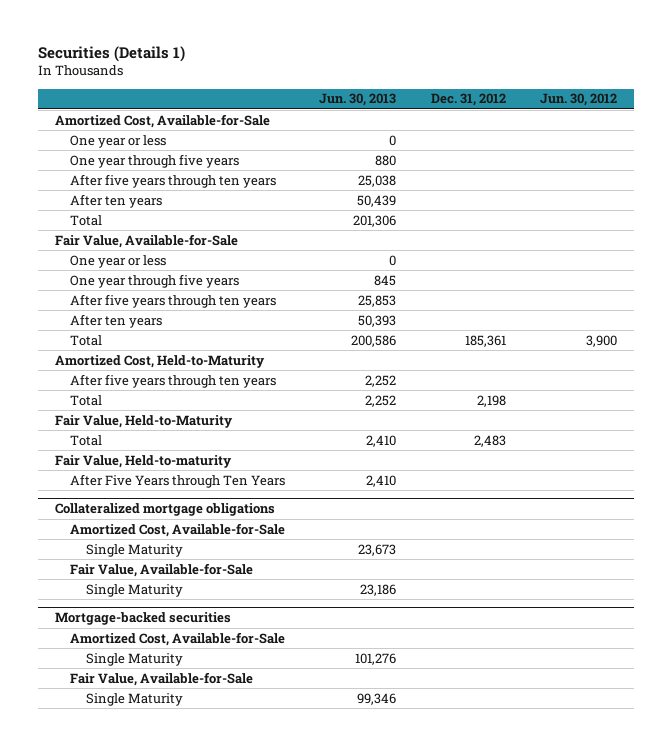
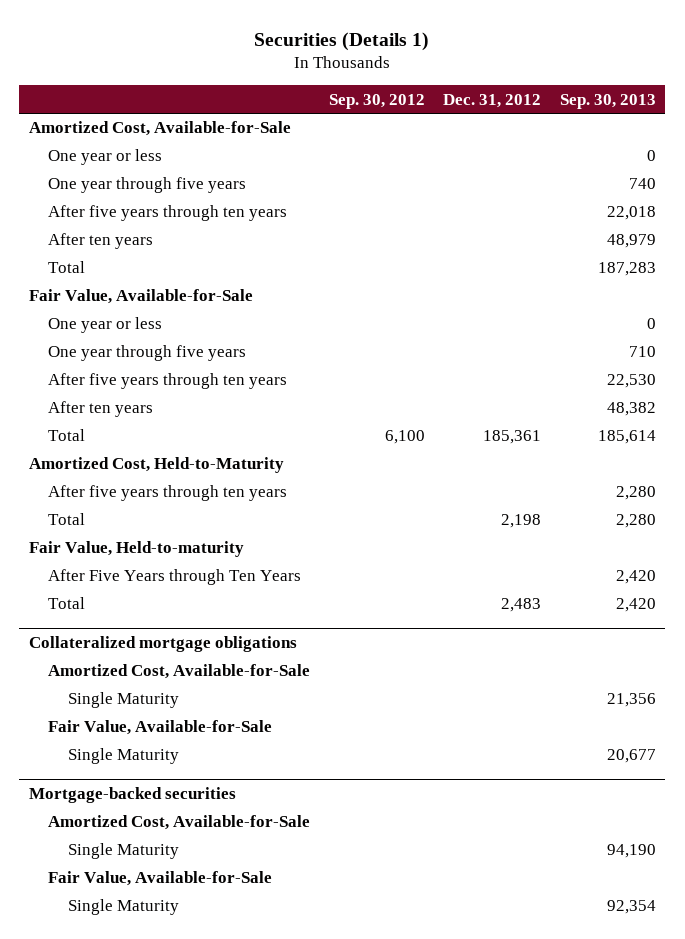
[319,93,397,107] Jun. 30, 2013 -> none
[539,93,617,107] Jun. 30, 2012 -> none
none -> [328,93,425,109] Sep. 30, 2012
none -> [559,93,656,109] Sep. 30, 2013
[54,414,233,428] Fair Value, Held-to-Maturity -> none
[70,434,103,446] Total -> [48,597,86,610] Total

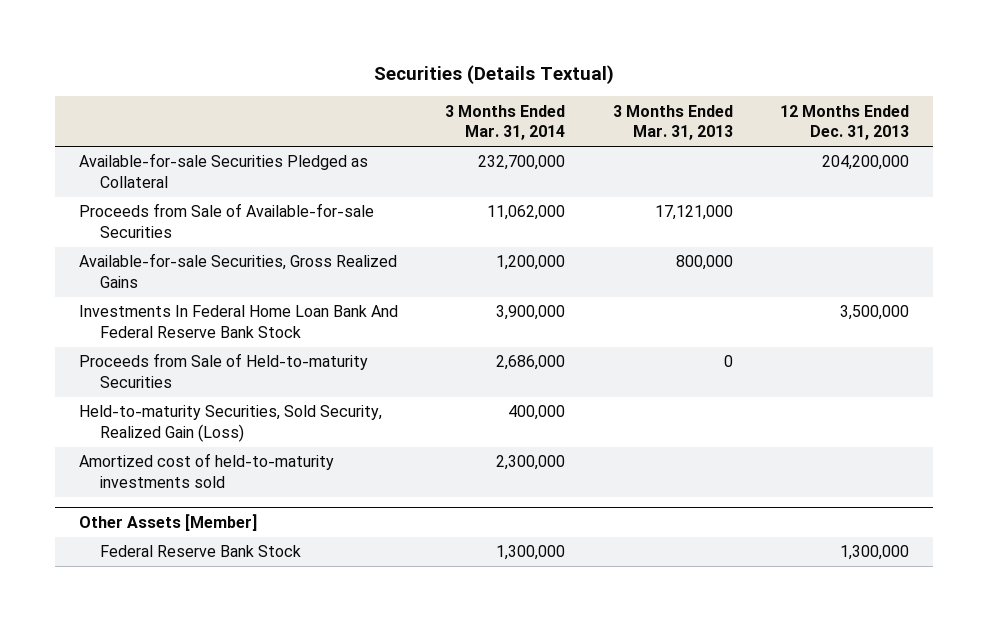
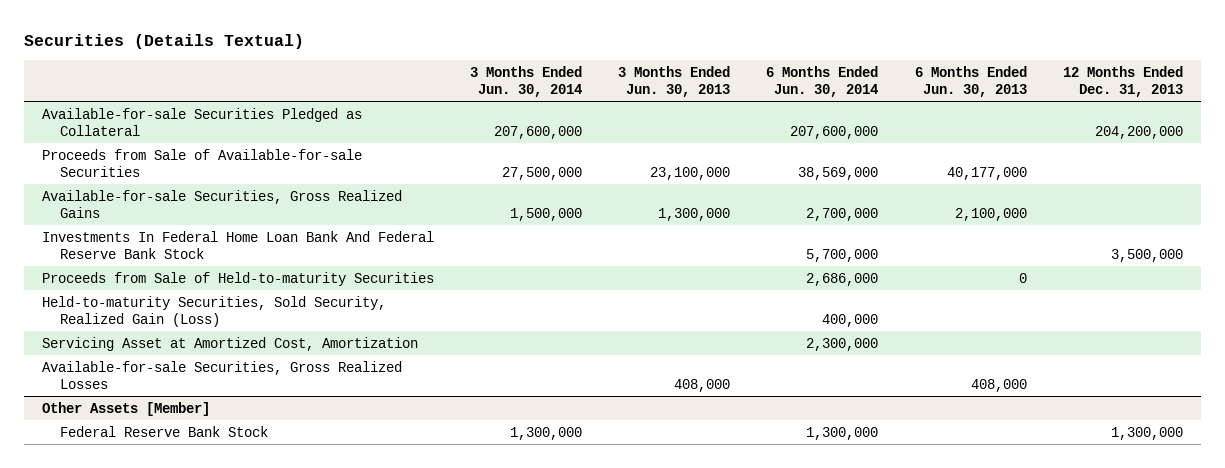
[445,104,566,141] 3 Months Ended Mar. 31, 2014 -> none
[612,104,733,141] 3 Months Ended Mar. 31, 2013 -> none
none -> [470,65,583,97] 3 Months Ended Jun. 30, 2014
none -> [618,65,731,97] 3 Months Ended Jun. 30, 2013
none -> [766,65,879,97] 6 Months Ended Jun. 30, 2014
none -> [914,65,1027,97] 6 Months Ended Jun. 30, 2013
[78,453,334,488] Amortized cost of held-to-maturity investments sold -> [42,336,419,351] Servicing Asset at Amortized Cost, Amortization
none -> [42,360,403,389] Available-for-sale Securities, Gross Realized Losses

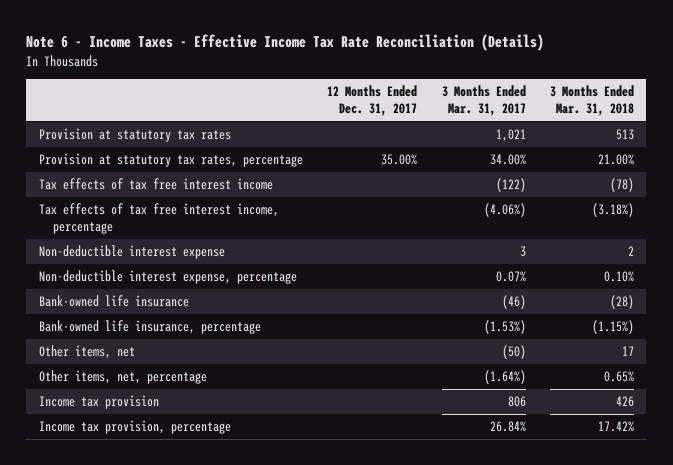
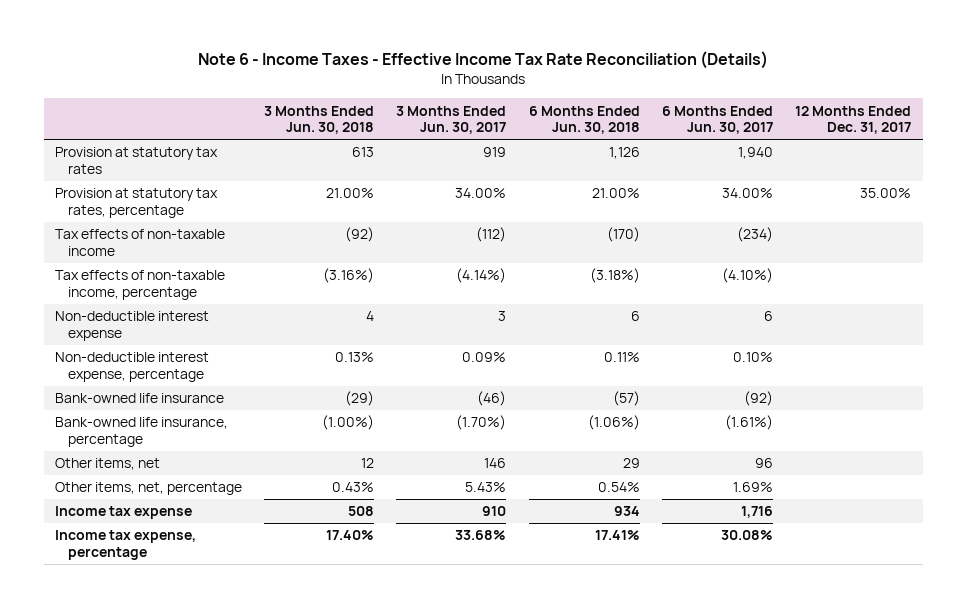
[441,85,526,117] 3 Months Ended Mar. 31, 2017 -> none
[550,85,635,117] 3 Months Ended Mar. 31, 2018 -> none
none -> [264,105,375,135] 3 Months Ended Jun. 30, 2018
none -> [396,105,507,135] 3 Months Ended Jun. 30, 2017
none -> [528,105,640,135] 6 Months Ended Jun. 30, 2018
none -> [662,105,774,135] 6 Months Ended Jun. 30, 2017
[38,178,273,191] Tax effects of tax free interest income -> [54,229,225,257] Tax effects of non-taxable income
[38,203,279,234] Tax effects of tax free interest income, percentage -> [54,270,225,301] Tax effects of non-taxable income, percentage
[38,395,159,410] Income tax provision -> [54,506,192,520] Income tax expense
[38,420,231,435] Income tax provision, percentage -> [54,530,196,561] Income tax expense, percentage

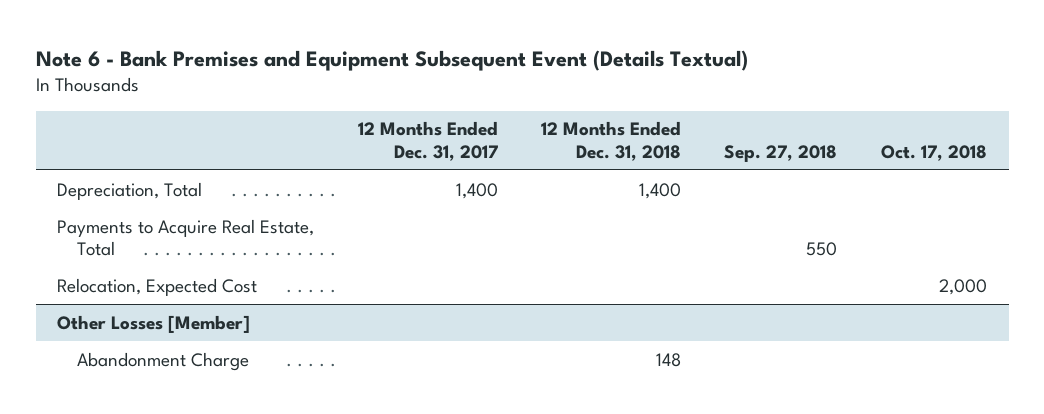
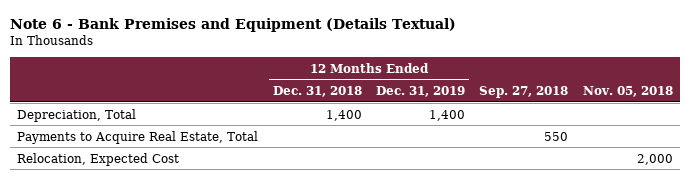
[35,49,748,71] Note 6 - Bank Premises and Equipment Subsequent Event (Details Textual) -> [10,17,457,32] Note 6 - Bank Premises and Equipment (Details Textual)
[357,121,498,161] 12 Months Ended Dec. 31, 2017 -> none
[880,144,987,161] Oct. 17, 2018 -> none
none -> [376,85,466,97] Dec. 31, 2019
none -> [582,85,673,97] Nov. 05, 2018
[57,314,251,333] Other Losses [Member] -> none
[77,351,250,371] Abandonment Charge -> none

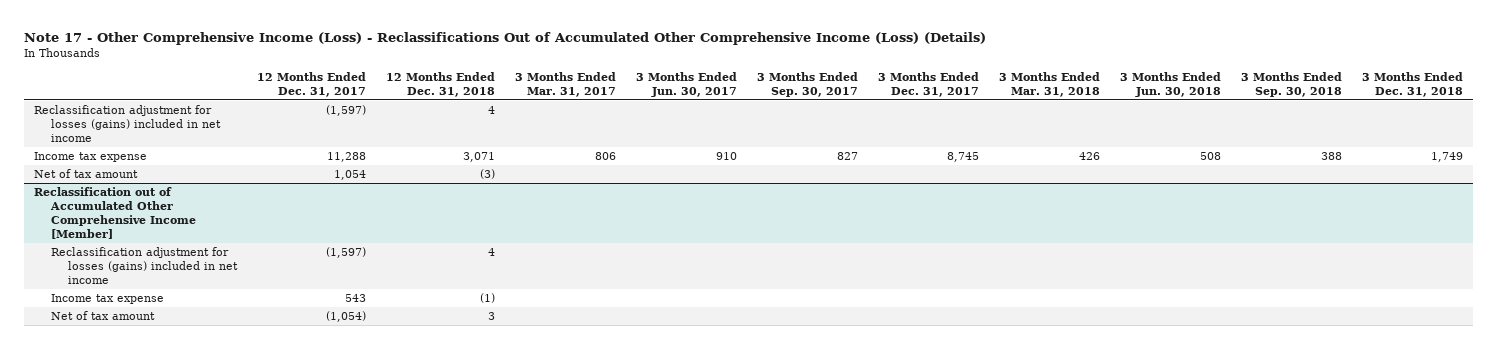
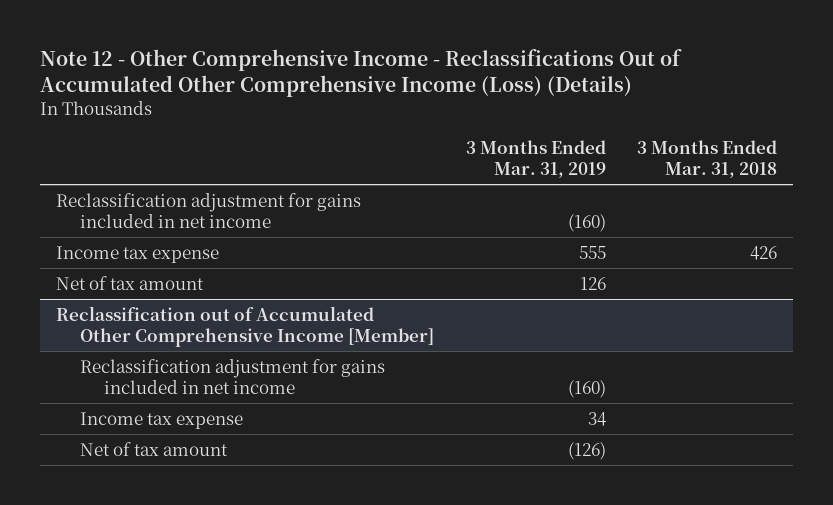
[24,31,987,45] Note 17 - Other Comprehensive Income (Loss) - Reclassifications Out of Accumulated Other Comprehensive Income (Loss) (Details) -> [39,48,682,98] Note 12 - Other Comprehensive Income - Reclassifications Out of Accumulated Other Comprehensive Income (Loss) (Details)
[257,71,367,97] 12 Months Ended Dec. 31, 2017 -> none
[386,71,496,97] 12 Months Ended Dec. 31, 2018 -> none
[515,71,617,97] 3 Months Ended Mar. 31, 2017 -> none
[636,71,738,97] 3 Months Ended Jun. 30, 2017 -> none
[757,71,859,97] 3 Months Ended Sep. 30, 2017 -> none
[878,71,980,97] 3 Months Ended Dec. 31, 2017 -> none
[1120,71,1222,97] 3 Months Ended Jun. 30, 2018 -> none
[1241,71,1343,97] 3 Months Ended Sep. 30, 2018 -> none
[1362,71,1464,97] 3 Months Ended Dec. 31, 2018 -> none
none -> [465,139,606,179] 3 Months Ended Mar. 31, 2019
[34,105,222,142] Reclassification adjustment for losses (gains) included in net income -> [55,192,361,229] Reclassification adjustment for gains included in net income
[51,247,239,284] Reclassification adjustment for losses (gains) included in net income -> [79,358,385,395] Reclassification adjustment for gains included in net income

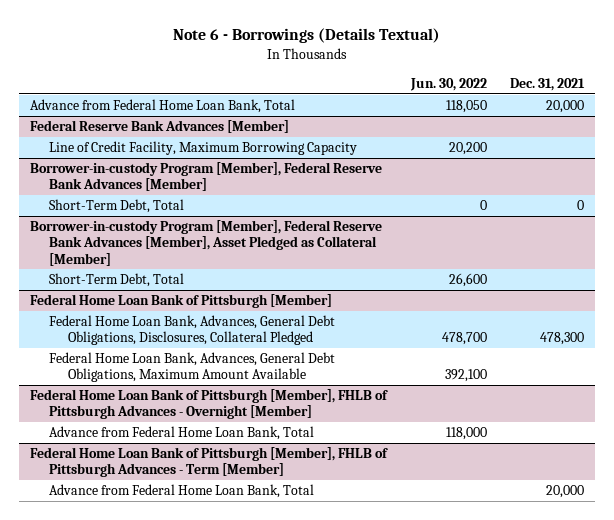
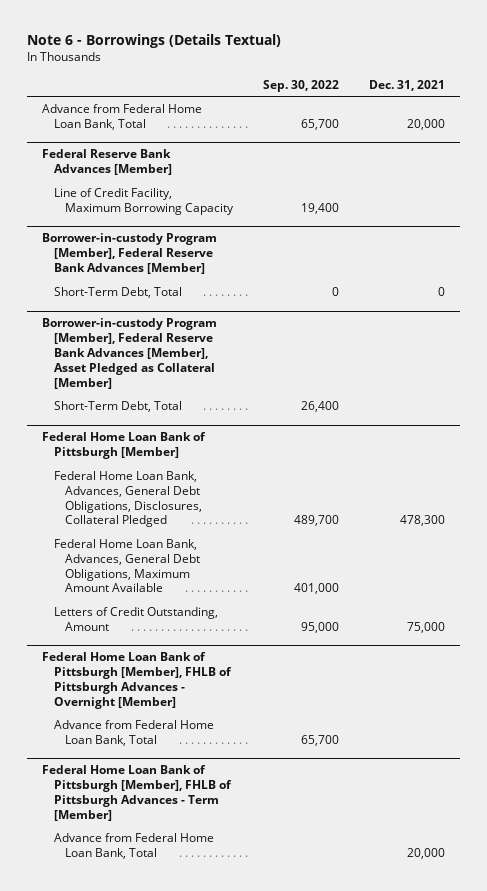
[409,78,487,92] Jun. 30, 2022 -> none
none -> [263,79,340,92] Sep. 30, 2022
none -> [53,606,218,631] Letters of Credit Outstanding, Amount

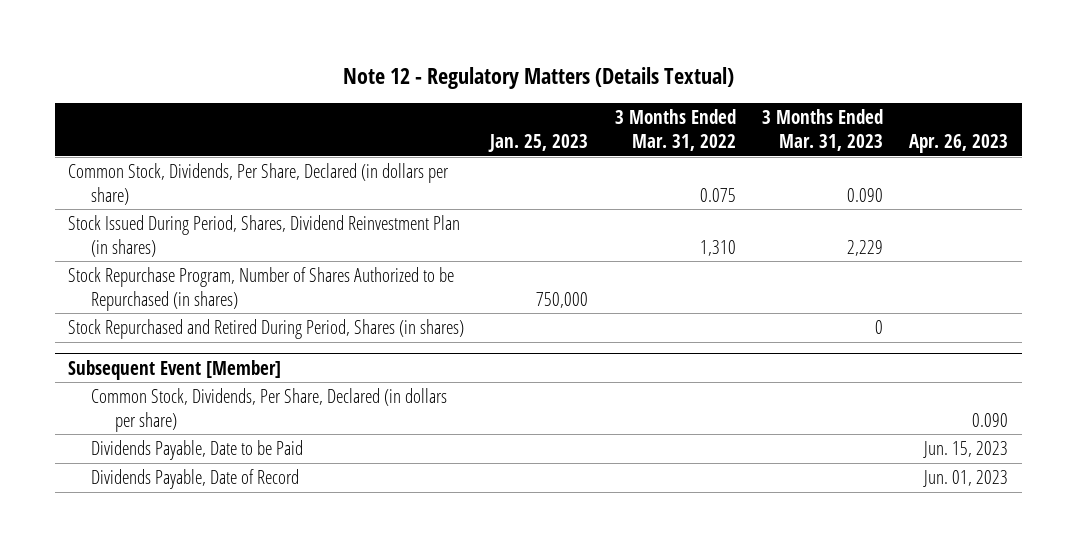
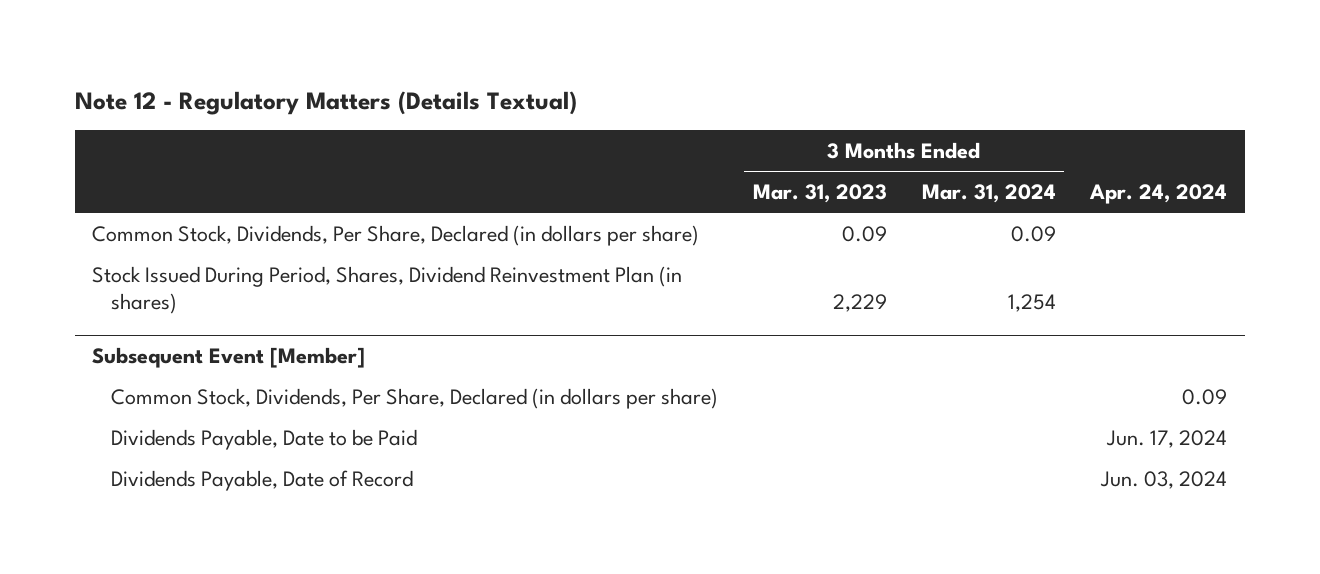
[488,133,589,152] Jan. 25, 2023 -> none
[614,109,736,151] 3 Months Ended Mar. 31, 2022 -> none
[909,133,1009,153] Apr. 26, 2023 -> none
none -> [921,184,1056,204] Mar. 31, 2024
none -> [1089,184,1228,205] Apr. 24, 2024
[846,187,883,202] 0.090 -> [841,225,887,242] 0.09
[67,267,454,311] Stock Repurchase Program, Number of Shares Authorized to be Repurchased (in shares) -> none
[67,319,464,340] Stock Repurchased and Retired During Period, Shares (in shares) -> none

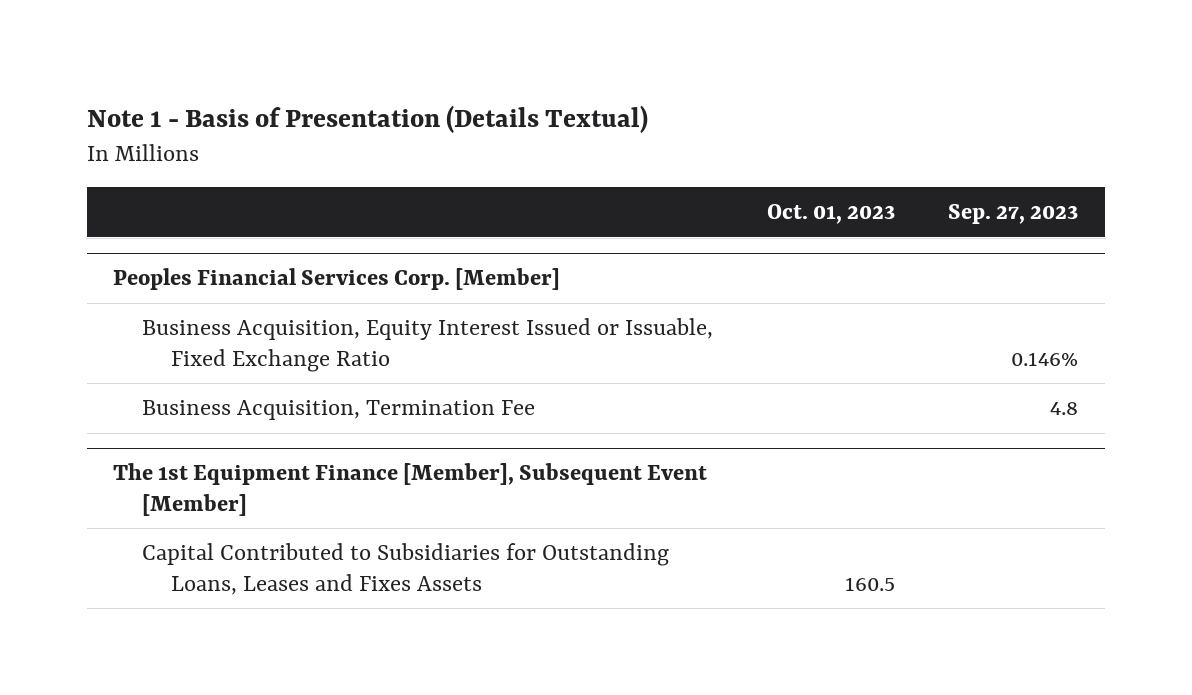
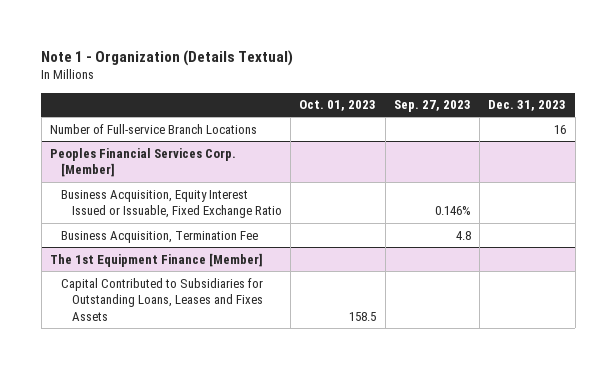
[86,104,648,133] Note 1 - Basis of Presentation (Details Textual) -> [41,49,294,66] Note 1 - Organization (Details Textual)
none -> [488,100,567,112] Dec. 31, 2023
none -> [49,123,257,134] Number of Full-service Branch Locations
[113,463,708,516] The 1st Equipment Finance [Member], Subsequent Event [Member] -> [49,252,263,267] The 1st Equipment Finance [Member]
[844,576,895,591] 160.5 -> [349,312,377,322] 158.5

